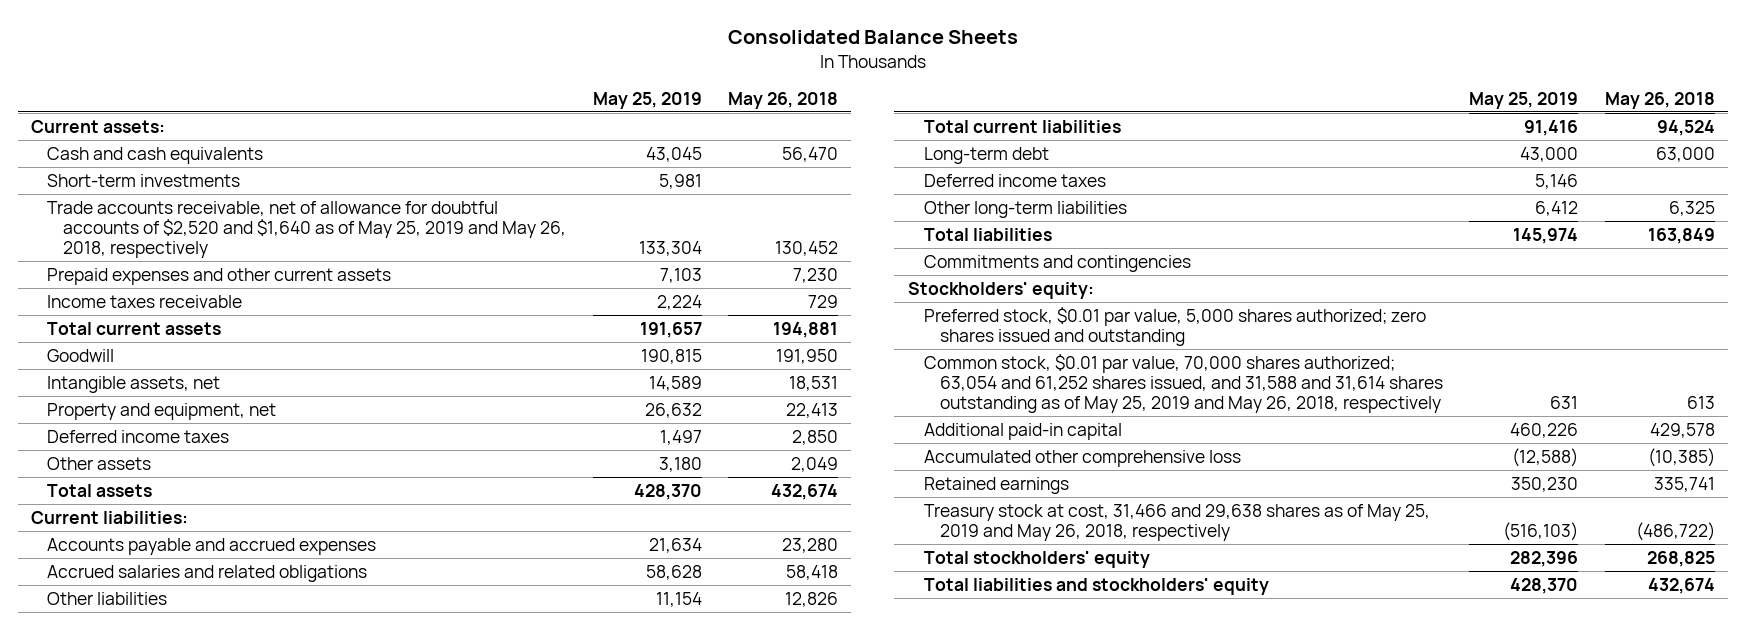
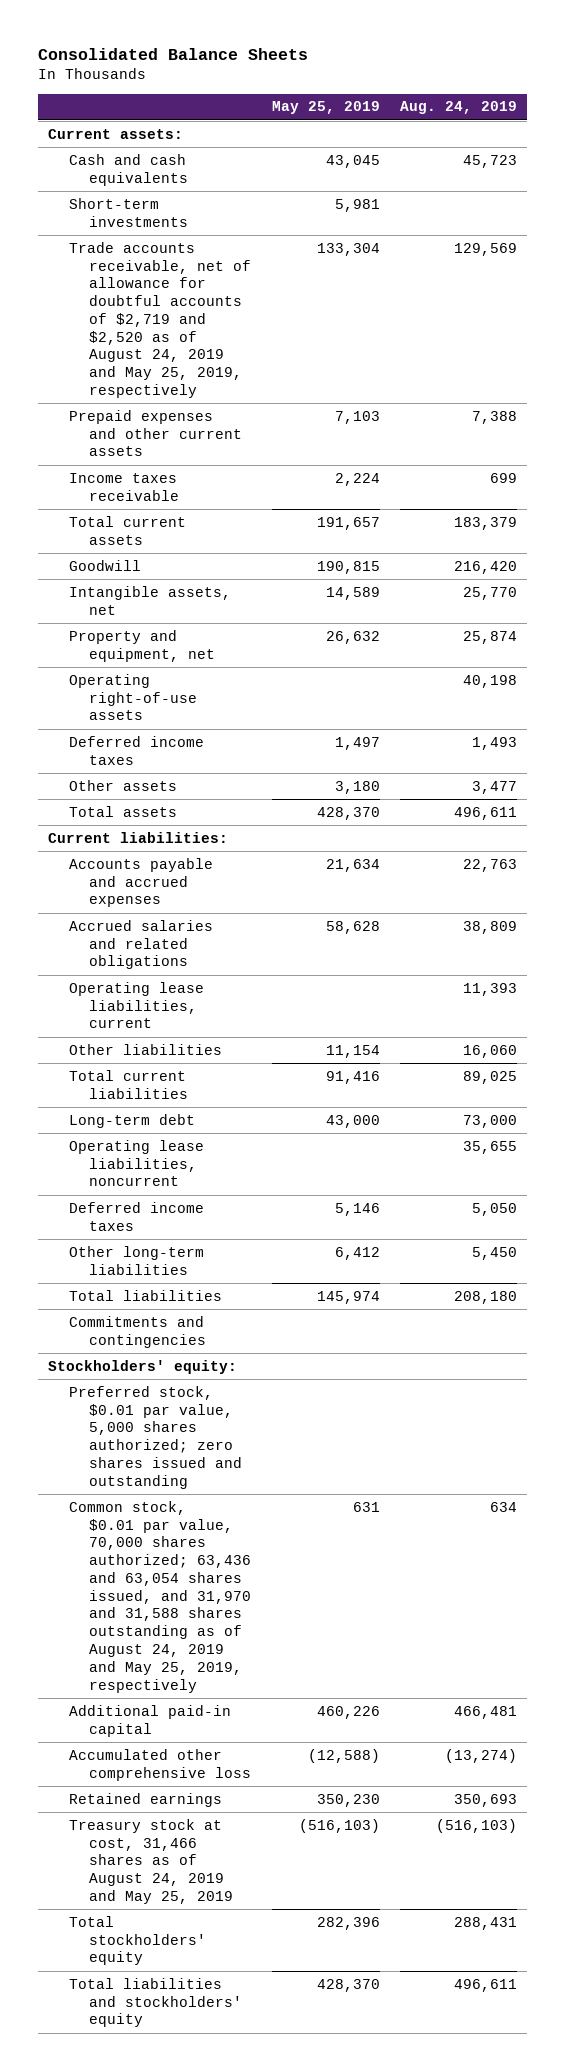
[727,91,838,109] May 26, 2018 -> none
none -> [400,101,518,115] Aug. 24, 2019
[46,200,567,258] Trade accounts receivable, net of allowance for doubtful accounts of $2,520 and $1,640 as of May 25, 2019 and May 26, 2018, respectively -> [68,241,252,399] Trade accounts receivable, net of allowance for doubtful accounts of $2,719 and $2,520 as of August 24, 2019 and May 25, 2019, respectively
none -> [68,673,198,721] Operating right-of-use assets
none -> [68,981,204,1029] Operating lease liabilities, current
none -> [68,1139,204,1187] Operating lease liabilities, noncurrent
[923,353,1443,413] Common stock, $0.01 par value, 70,000 shares authorized; 63,054 and 61,252 shares issued, and 31,588 and 31,614 shares outstanding as of May 25, 2019 and May 26, 2018, respectively -> [68,1500,252,1693] Common stock, $0.01 par value, 70,000 shares authorized; 63,436 and 63,054 shares issued, and 31,970 and 31,588 shares outstanding as of August 24, 2019 and May 25, 2019, respectively
[923,503,1430,541] Treasury stock at cost, 31,466 and 29,638 shares as of May 25, 2019 and May 26, 2018, respectively -> [68,1818,234,1904] Treasury stock at cost, 31,466 shares as of August 24, 2019 and May 25, 2019

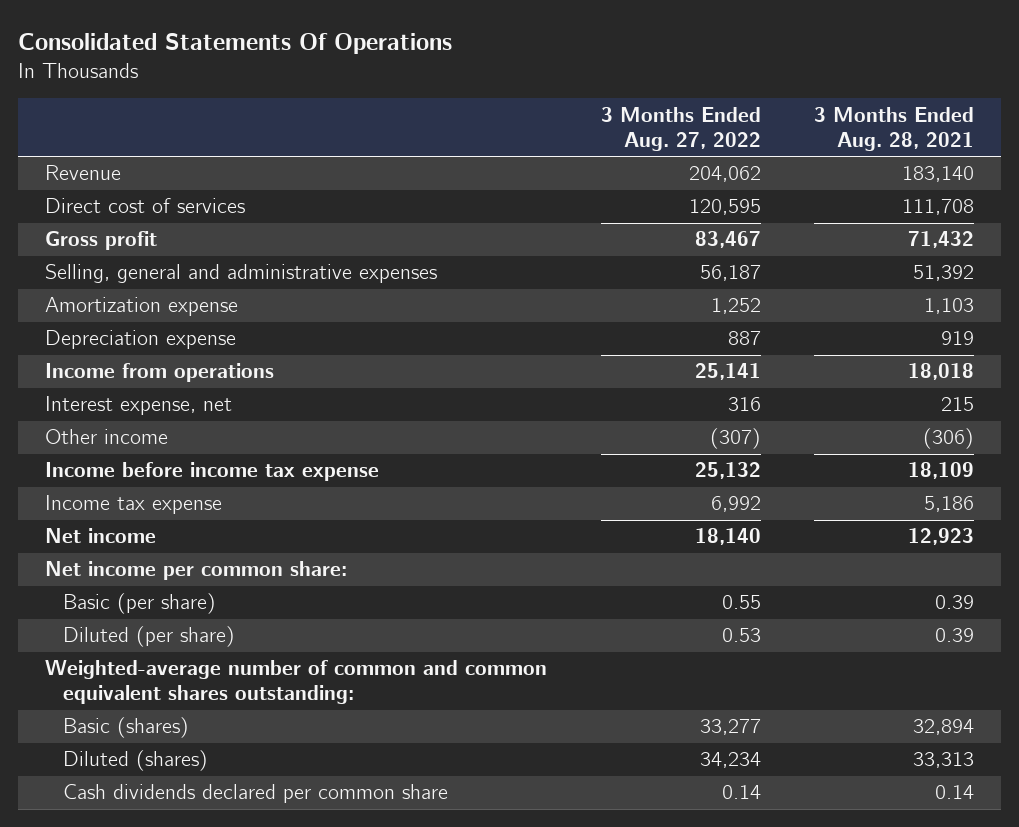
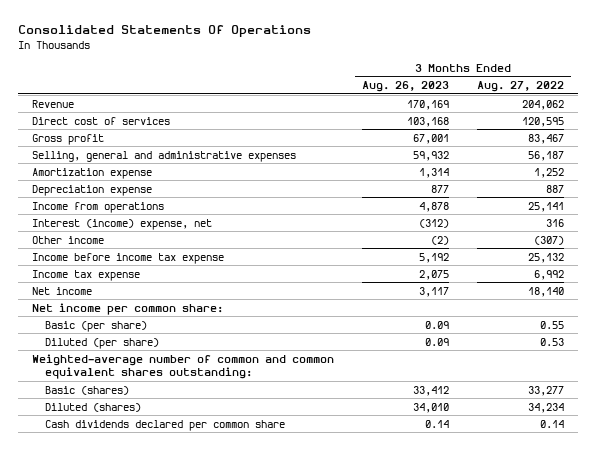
[813,106,974,151] 3 Months Ended Aug. 28, 2021 -> none
none -> [361,81,449,93] Aug. 26, 2023
[45,396,233,416] Interest expense, net -> [31,218,212,230] Interest (income) expense, net

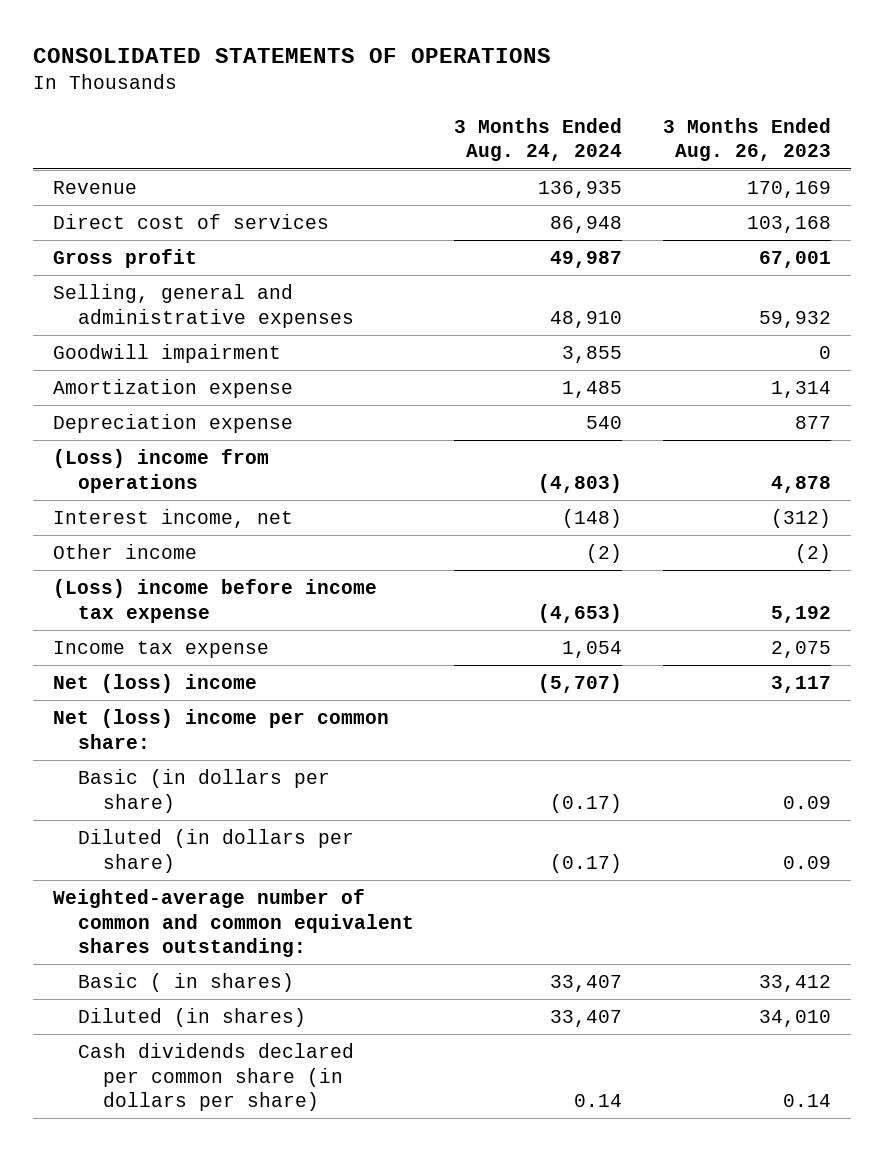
[17,25,311,38] Consolidated Statements Of Operations -> [32,48,551,64] CONSOLIDATED STATEMENTS OF OPERATIONS
[477,81,565,93] Aug. 27, 2022 -> none
none -> [454,117,623,162] 3 Months Ended Aug. 24, 2024
none -> [53,343,282,363] Goodwill impairment
[31,201,164,213] Income from operations -> [53,448,270,493] (Loss) income from operations
[31,218,212,230] Interest (income) expense, net -> [53,508,294,528] Interest income, net
[31,252,224,264] Income before income tax expense -> [53,578,378,623] (Loss) income before income tax expense
[31,286,92,295] Net income -> [53,673,258,693] Net (loss) income
[31,302,223,315] Net income per common share: -> [53,708,390,749] Net (loss) income per common share:
[44,320,147,332] Basic (per share) -> [77,768,330,813] Basic (in dollars per share)
[44,337,159,349] Diluted (per share) -> [77,828,354,873] Diluted (in dollars per share)
[44,385,129,395] Basic (shares) -> [77,972,294,992] Basic ( in shares)
[44,402,141,412] Diluted (shares) -> [77,1007,306,1027] Diluted (in shares)
[44,419,285,431] Cash dividends declared per common share -> [77,1042,354,1112] Cash dividends declared per common share (in dollars per share)

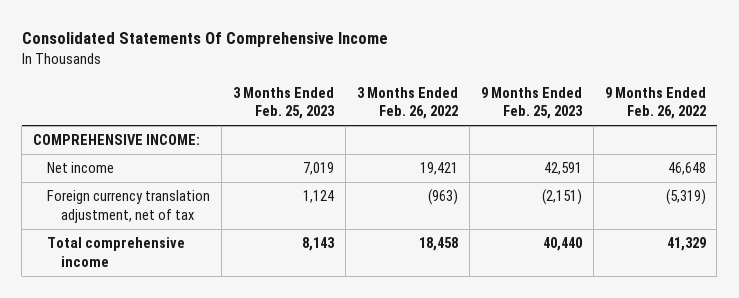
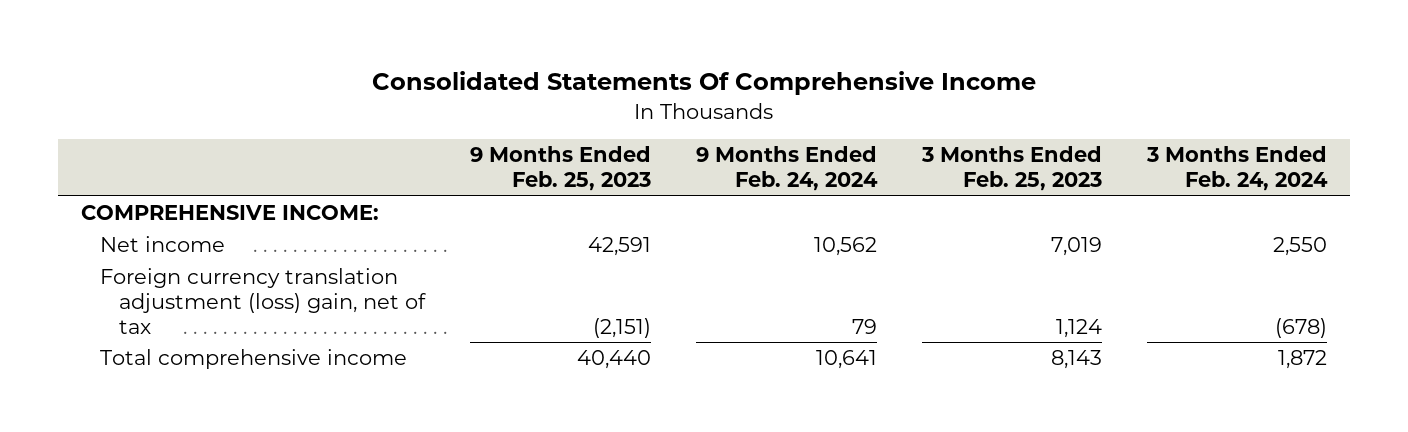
[356,86,458,120] 3 Months Ended Feb. 26, 2022 -> none
[604,86,706,120] 9 Months Ended Feb. 26, 2022 -> none
none -> [696,146,879,192] 9 Months Ended Feb. 24, 2024
none -> [1146,146,1329,192] 3 Months Ended Feb. 24, 2024
[47,190,211,223] Foreign currency translation adjustment, net of tax -> [99,268,426,335] Foreign currency translation adjustment (loss) gain, net of tax

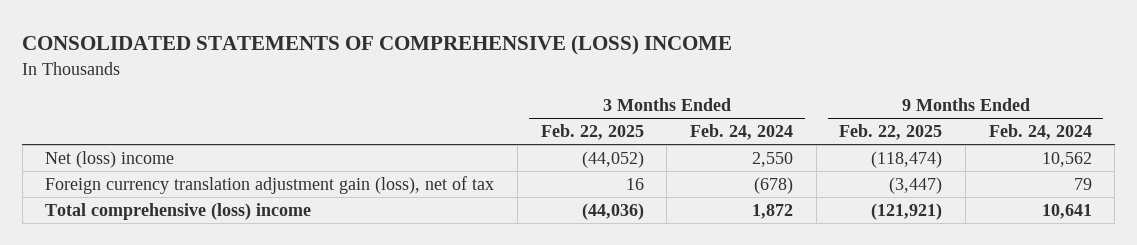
[371,71,1036,96] Consolidated Statements Of Comprehensive Income -> [22,35,733,56] CONSOLIDATED STATEMENTS OF COMPREHENSIVE (LOSS) INCOME
[469,146,651,192] 9 Months Ended Feb. 25, 2023 -> none
[921,146,1103,192] 3 Months Ended Feb. 25, 2023 -> none
none -> [540,124,644,141] Feb. 22, 2025
none -> [839,124,943,141] Feb. 22, 2025
[80,205,379,221] COMPREHENSIVE INCOME: -> none
[99,236,225,253] Net income -> [45,150,175,168] Net (loss) income
[99,268,426,335] Foreign currency translation adjustment (loss) gain, net of tax -> [45,175,495,194] Foreign currency translation adjustment gain (loss), net of tax
[99,349,407,370] Total comprehensive income -> [45,202,312,220] Total comprehensive (loss) income

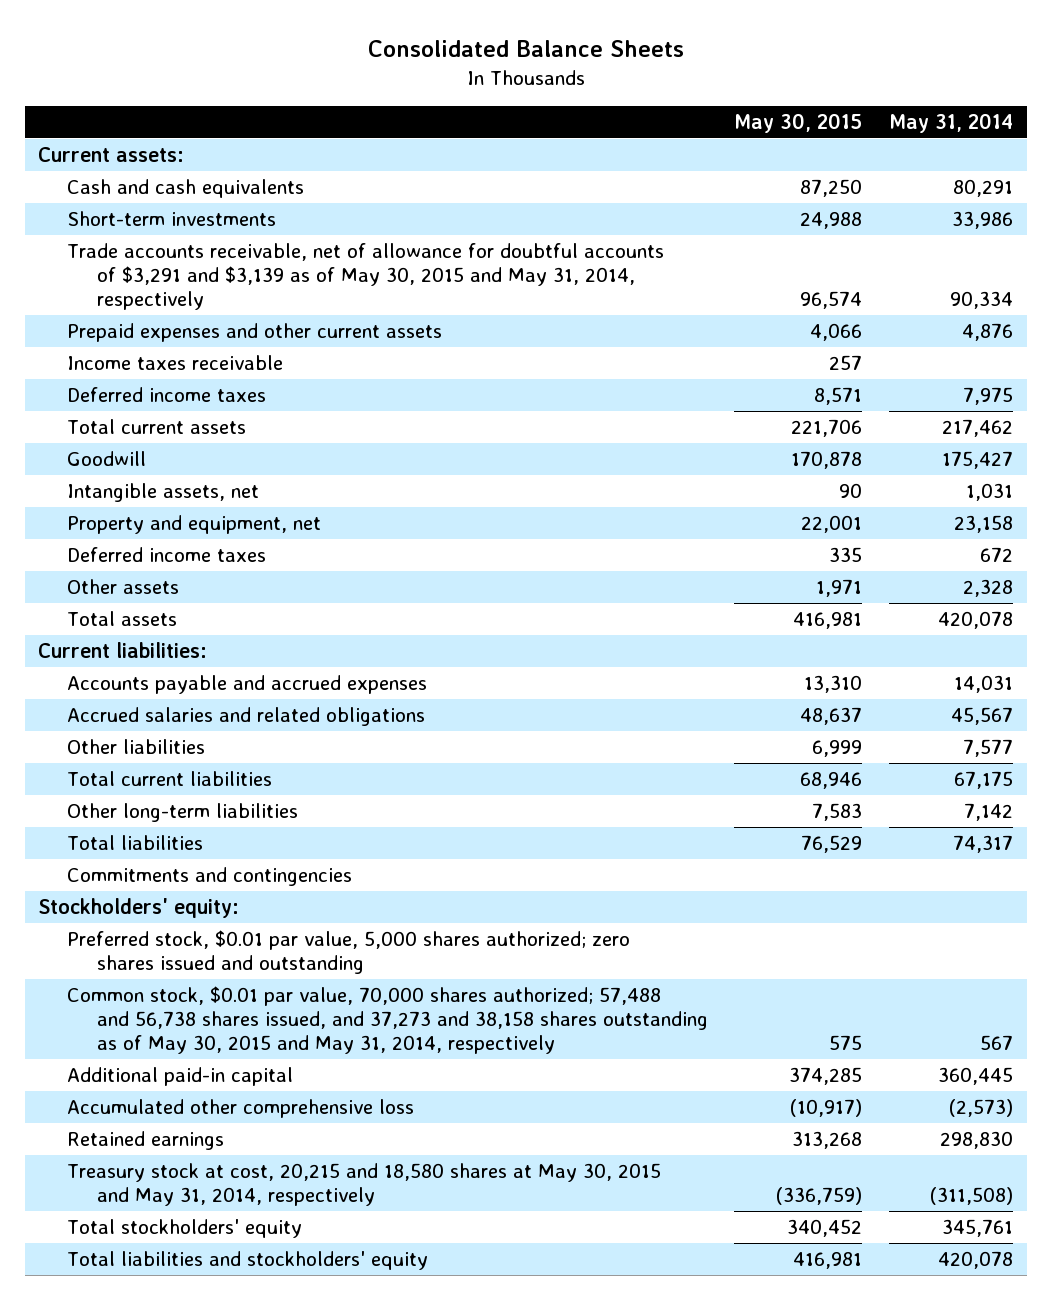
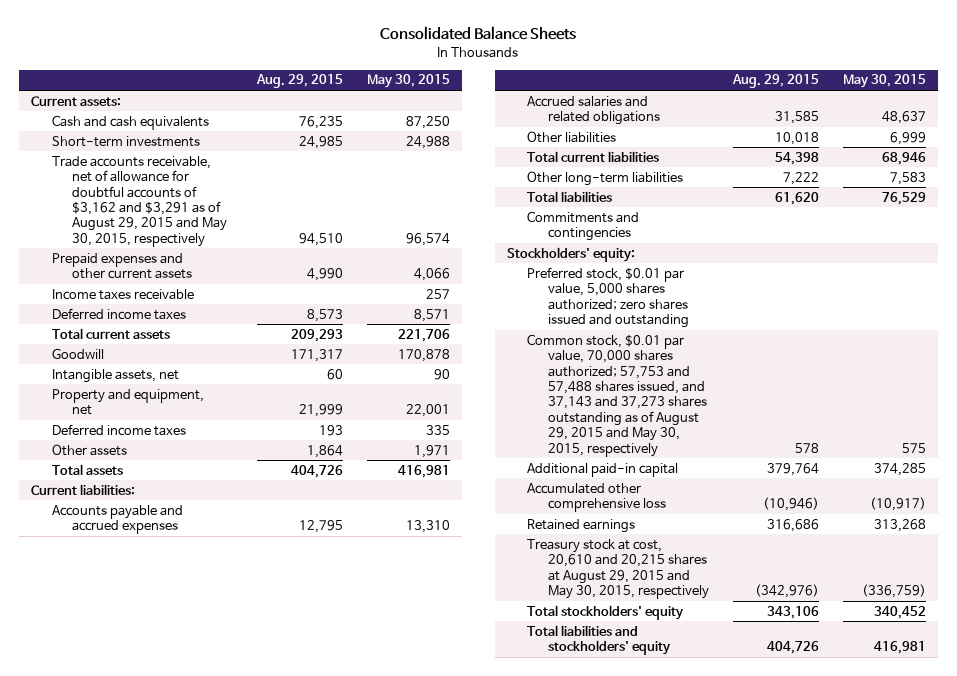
[889,112,1014,133] May 31, 2014 -> none
none -> [256,74,344,89] Aug. 29, 2015
[67,243,665,311] Trade accounts receivable, net of allowance for doubtful accounts of $3,291 and $3,139 as of May 30, 2015 and May 31, 2014, respectively -> [51,155,228,247] Trade accounts receivable, net of allowance for doubtful accounts of $3,162 and $3,291 as of August 29, 2015 and May 30, 2015, respectively
[67,986,708,1055] Common stock, $0.01 par value, 70,000 shares authorized; 57,488 and 56,738 shares issued, and 37,273 and 38,158 shares outstanding as of May 30, 2015 and May 31, 2014, respectively -> [527,333,707,457] Common stock, $0.01 par value, 70,000 shares authorized; 57,753 and 57,488 shares issued, and 37,143 and 37,273 shares outstanding as of August 29, 2015 and May 30, 2015, respectively
[67,1163,662,1207] Treasury stock at cost, 20,215 and 18,580 shares at May 30, 2015 and May 31, 2014, respectively -> [527,538,709,599] Treasury stock at cost, 20,610 and 20,215 shares at August 29, 2015 and May 30, 2015, respectively

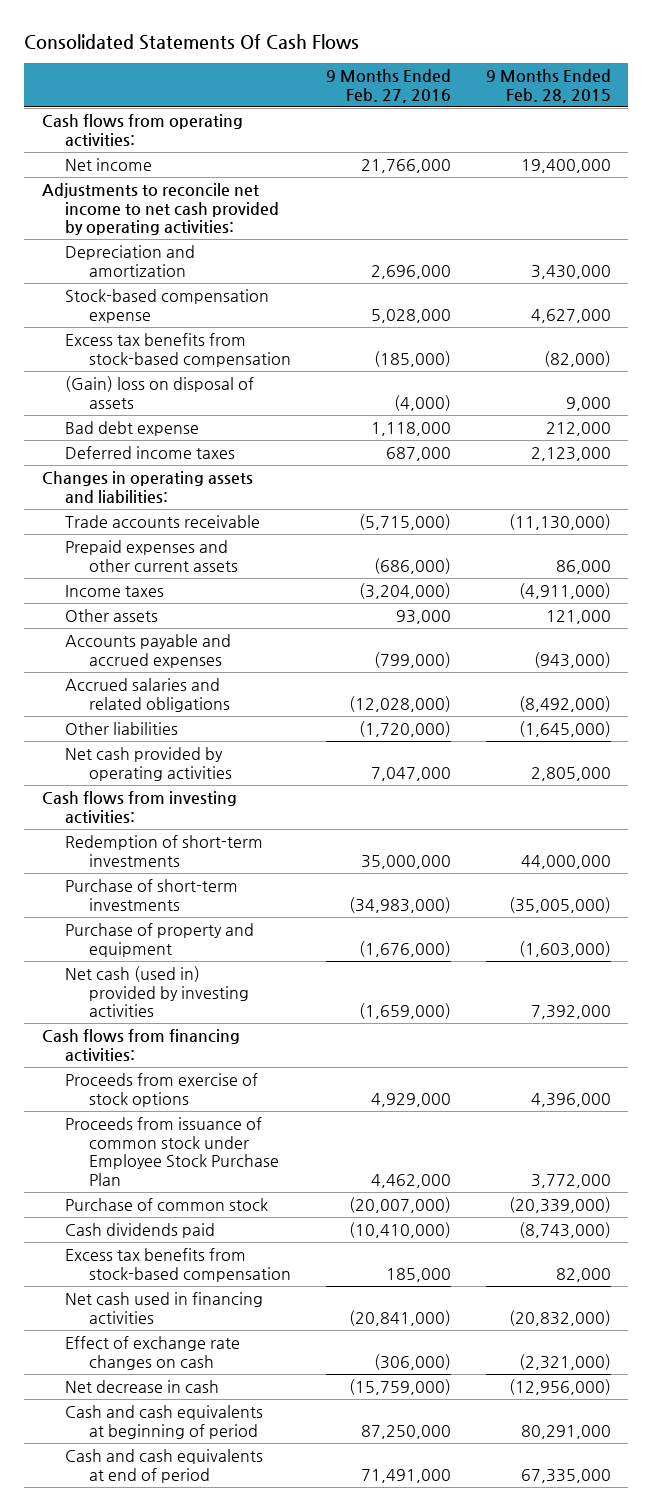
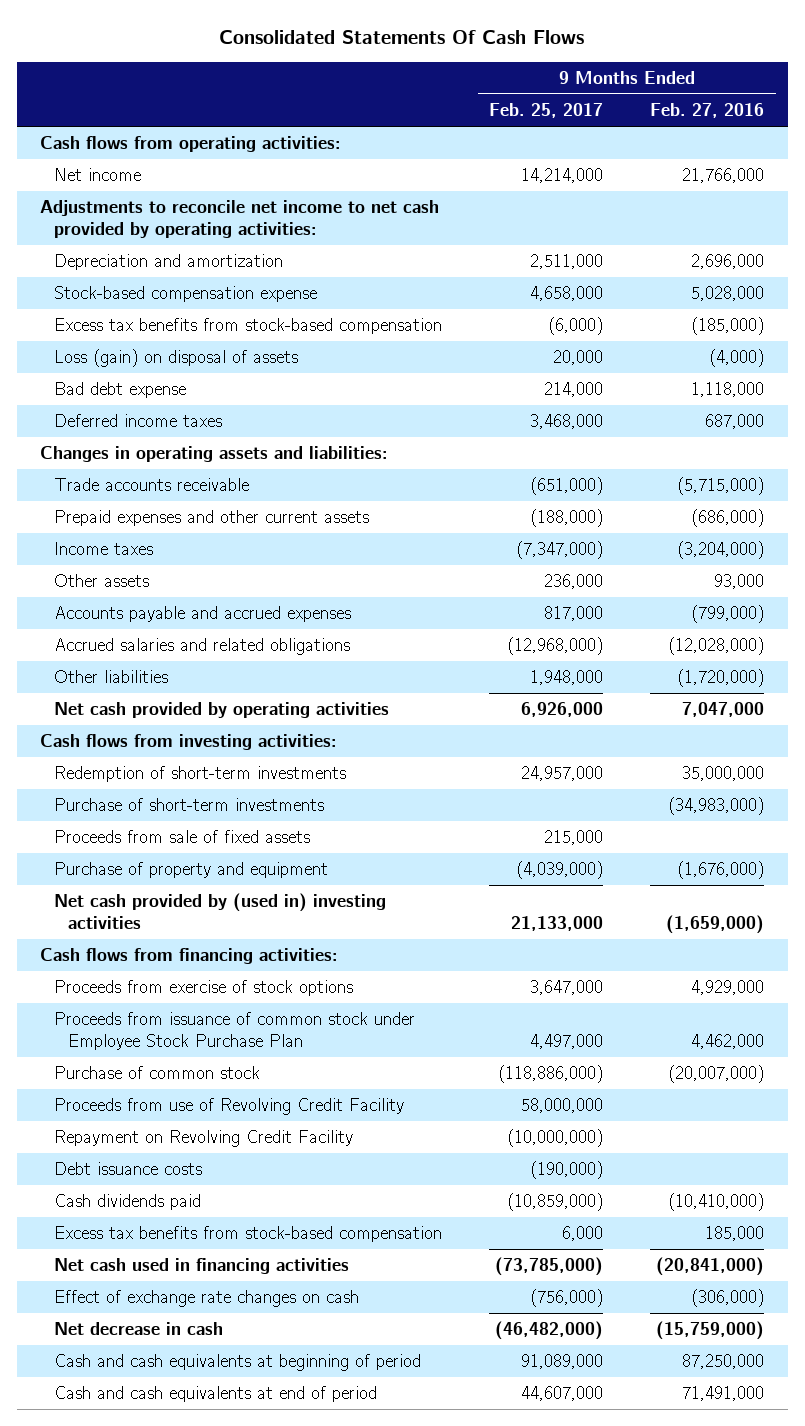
[485,68,611,103] 9 Months Ended Feb. 28, 2015 -> none
none -> [489,103,604,119] Feb. 25, 2017
[65,375,255,409] (Gain) loss on disposal of assets -> [54,349,299,368] Loss (gain) on disposal of assets
none -> [54,830,311,844] Proceeds from sale of fixed assets
[65,965,249,1018] Net cash (used in) provided by investing activities -> [54,893,387,930] Net cash provided by (used in) investing activities
none -> [54,1098,405,1116] Proceeds from use of Revolving Credit Facility
none -> [54,1130,354,1148] Repayment on Revolving Credit Facility
none -> [54,1162,203,1176] Debt issuance costs

